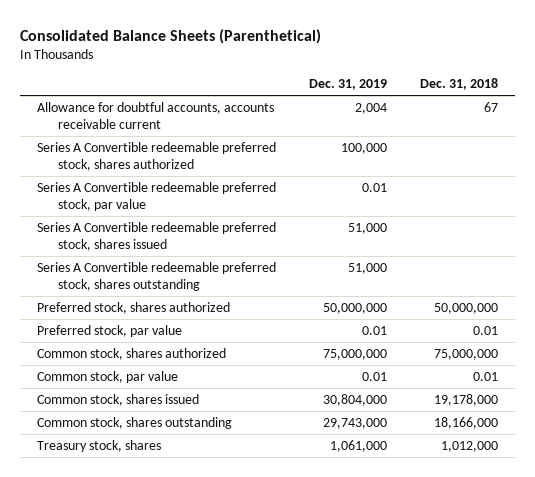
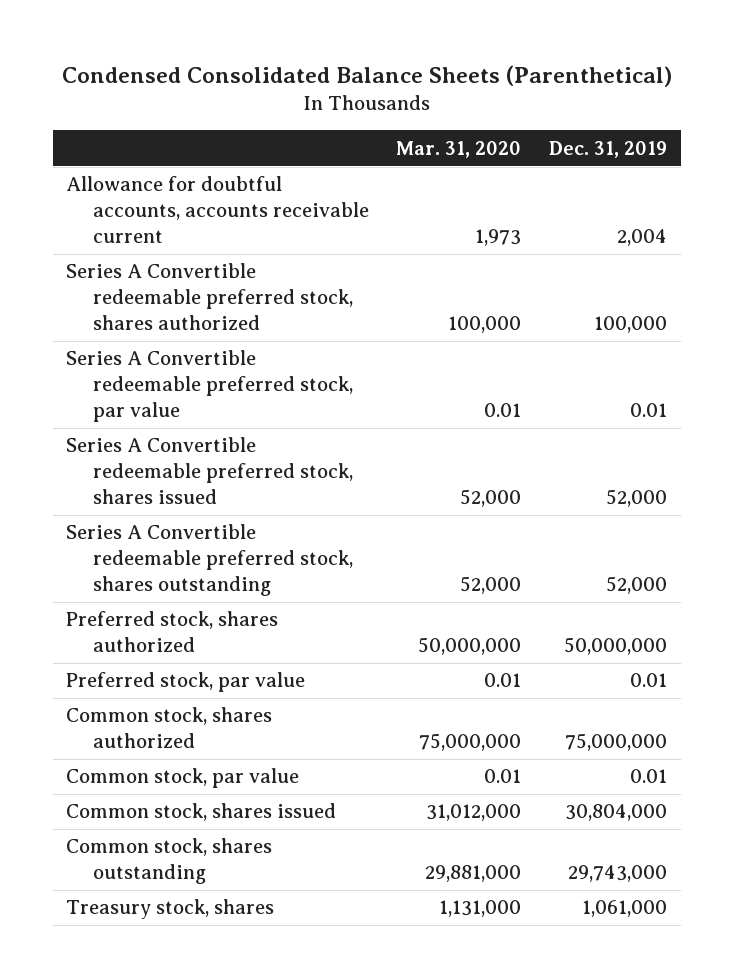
[20,28,322,44] Consolidated Balance Sheets (Parenthetical) -> [61,65,672,88] Condensed Consolidated Balance Sheets (Parenthetical)
[420,77,499,90] Dec. 31, 2018 -> none
none -> [396,140,522,158] Mar. 31, 2020
[348,222,388,234] 51,000 -> [606,489,668,508] 52,000
[348,262,388,274] 51,000 -> [606,576,668,595] 52,000

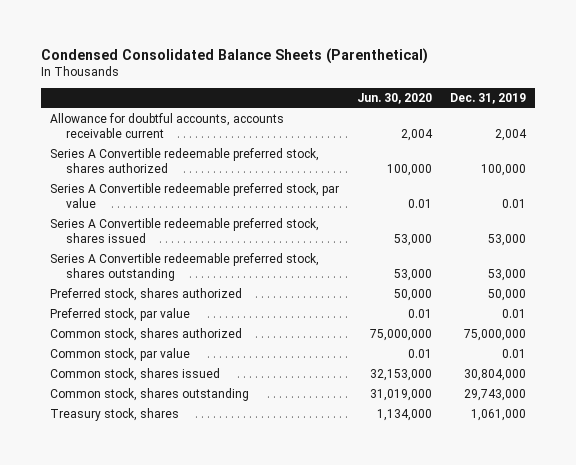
[396,140,522,158] Mar. 31, 2020 -> none
none -> [357,93,433,105] Jun. 30, 2020
[606,489,668,508] 52,000 -> [487,234,526,247] 53,000
[606,576,668,595] 52,000 -> [487,269,526,282] 53,000
[564,637,668,656] 50,000,000 -> [487,289,526,302] 50,000

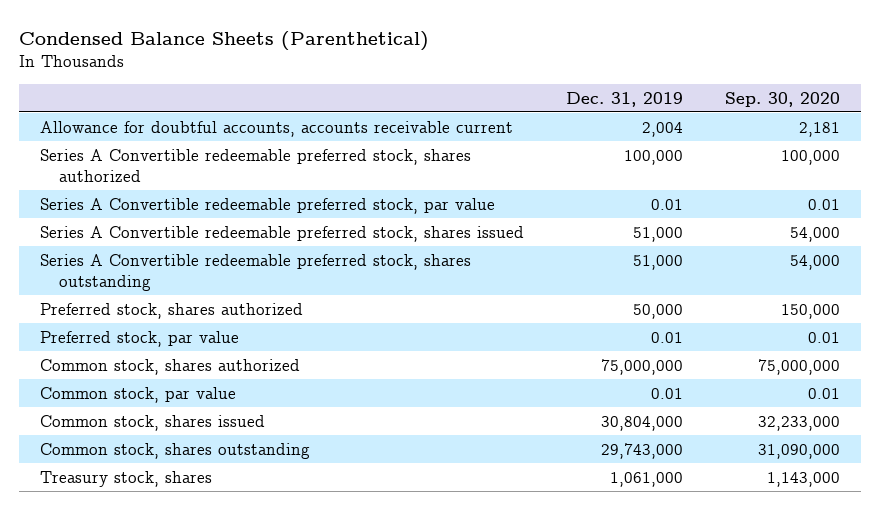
[41,47,429,64] Condensed Consolidated Balance Sheets (Parenthetical) -> [19,31,430,52] Condensed Balance Sheets (Parenthetical)
[357,93,433,105] Jun. 30, 2020 -> none
none -> [724,91,840,107] Sep. 30, 2020
[487,234,526,247] 53,000 -> [633,226,684,242] 51,000
[487,269,526,282] 53,000 -> [633,254,684,270] 51,000

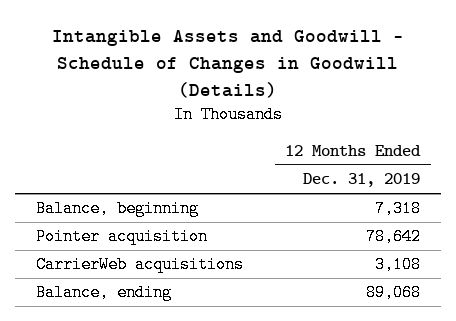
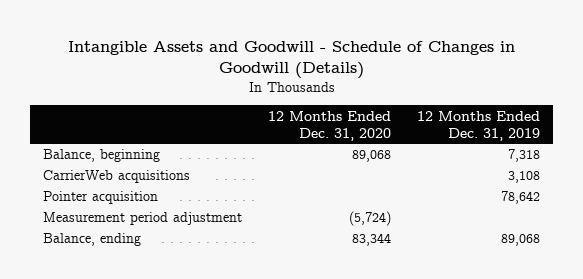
none -> [268,110,392,141] 12 Months Ended Dec. 31, 2020
[36,228,209,246] Pointer acquisition -> [43,191,159,205] Pointer acquisition
none -> [43,212,243,226] Measurement period adjustment

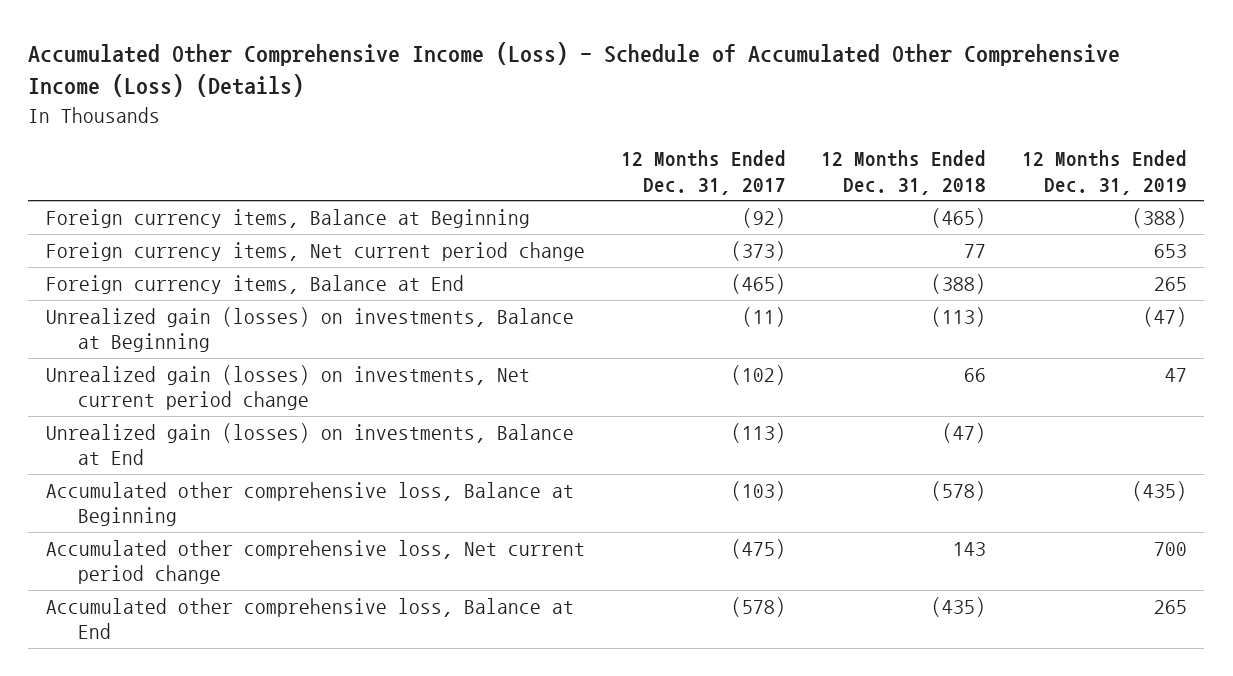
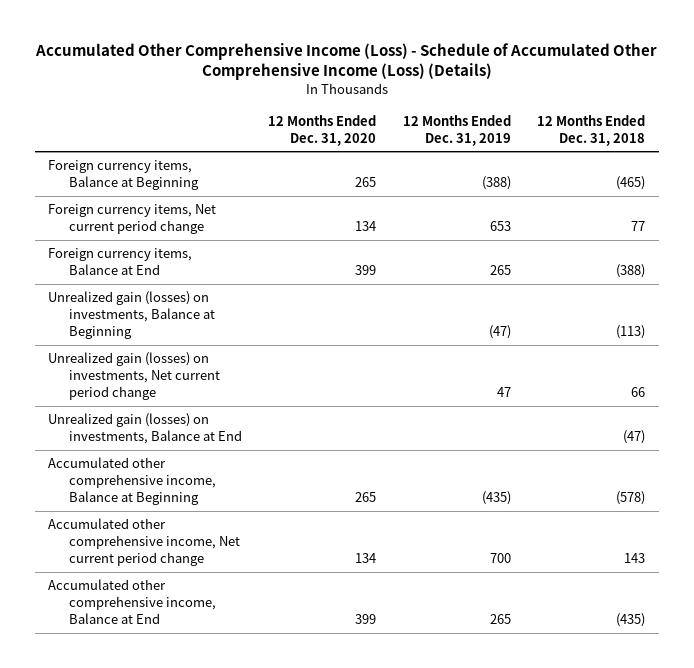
[620,150,786,195] 12 Months Ended Dec. 31, 2017 -> none
none -> [268,114,377,146] 12 Months Ended Dec. 31, 2020
[46,482,575,527] Accumulated other comprehensive loss, Balance at Beginning -> [48,457,216,506] Accumulated other comprehensive income, Balance at Beginning
[46,540,586,585] Accumulated other comprehensive loss, Net current period change -> [48,518,240,567] Accumulated other comprehensive income, Net current period change
[46,598,575,640] Accumulated other comprehensive loss, Balance at End -> [48,579,216,625] Accumulated other comprehensive income, Balance at End

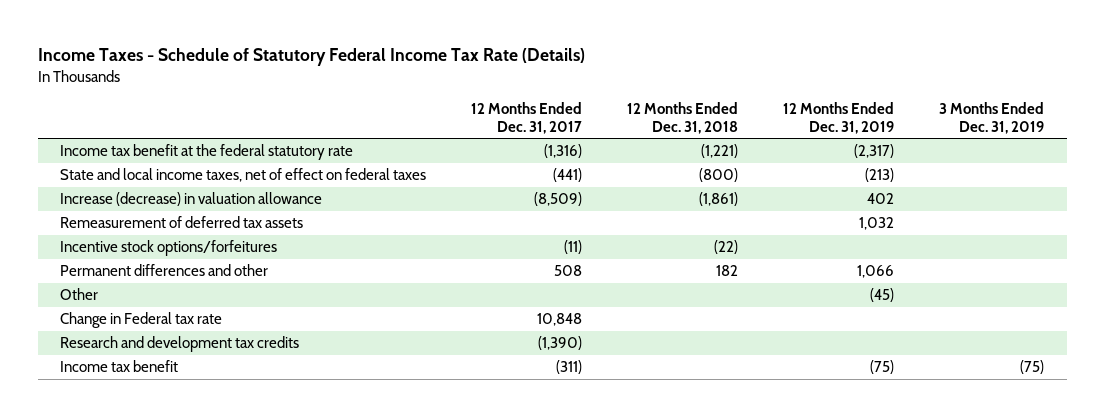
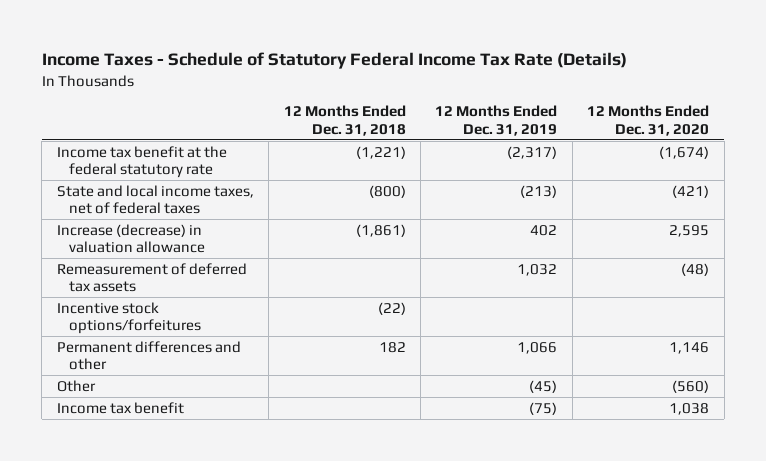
[471,101,583,134] 12 Months Ended Dec. 31, 2017 -> none
[939,101,1045,134] 3 Months Ended Dec. 31, 2019 -> none
none -> [587,105,710,136] 12 Months Ended Dec. 31, 2020
[60,168,427,183] State and local income taxes, net of effect on federal taxes -> [56,184,254,215] State and local income taxes, net of federal taxes
[60,312,223,329] Change in Federal tax rate -> none
[60,336,300,353] Research and development tax credits -> none

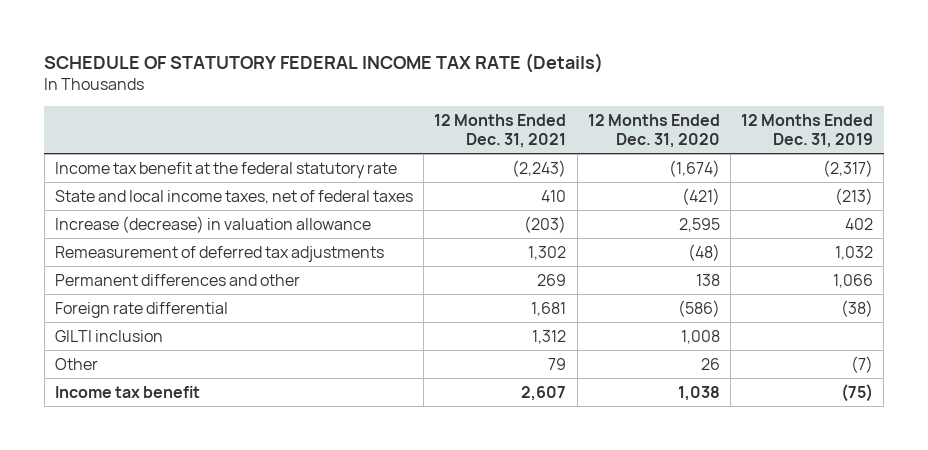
[41,52,627,70] Income Taxes - Schedule of Statutory Federal Income Tax Rate (Details) -> [44,52,604,73] SCHEDULE OF STATUTORY FEDERAL INCOME TAX RATE (Details)
[283,105,406,136] 12 Months Ended Dec. 31, 2018 -> none
none -> [434,113,567,149] 12 Months Ended Dec. 31, 2021
[56,301,202,335] Incentive stock options/forfeitures -> none
[56,262,247,293] Remeasurement of deferred tax assets -> [55,245,385,262] Remeasurement of deferred tax adjustments
[669,341,710,354] 1,146 -> [695,273,720,286] 138
none -> [55,301,229,318] Foreign rate differential
none -> [55,329,164,342] GILTI inclusion
[529,379,558,393] (45) -> [850,355,873,373] (7)
[672,379,710,393] (560) -> [700,357,720,370] 26

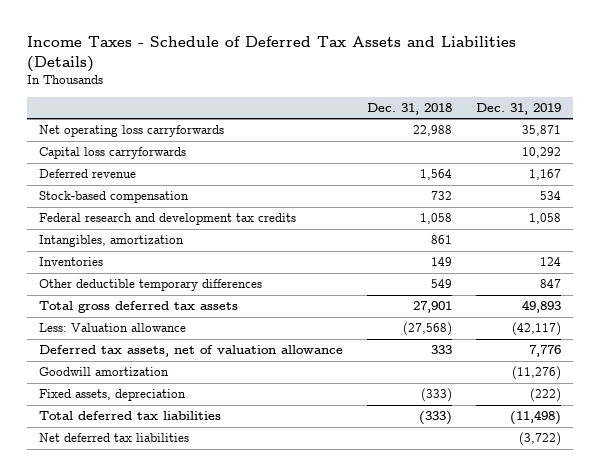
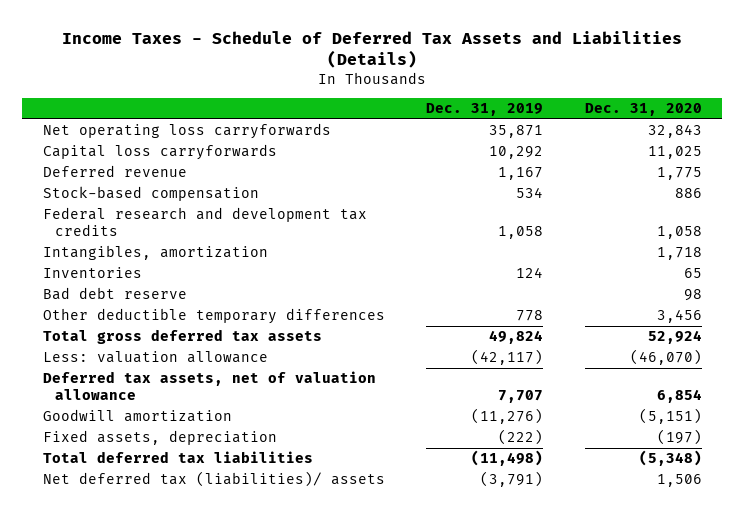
[366,102,452,115] Dec. 31, 2018 -> none
none -> [584,103,702,117] Dec. 31, 2020
none -> [43,287,188,301] Bad debt reserve
[539,279,561,289] 847 -> [516,310,544,322] 778
[521,300,561,314] 49,893 -> [489,330,544,345] 49,824
[38,323,186,333] Less: Valuation allowance -> [43,351,269,364] Less: valuation allowance
[528,345,561,358] 7,776 -> [498,390,544,404] 7,707
[38,433,189,443] Net deferred tax liabilities -> [43,471,386,488] Net deferred tax (liabilities)/ assets
[518,432,561,447] (3,722) -> [480,471,544,488] (3,791)

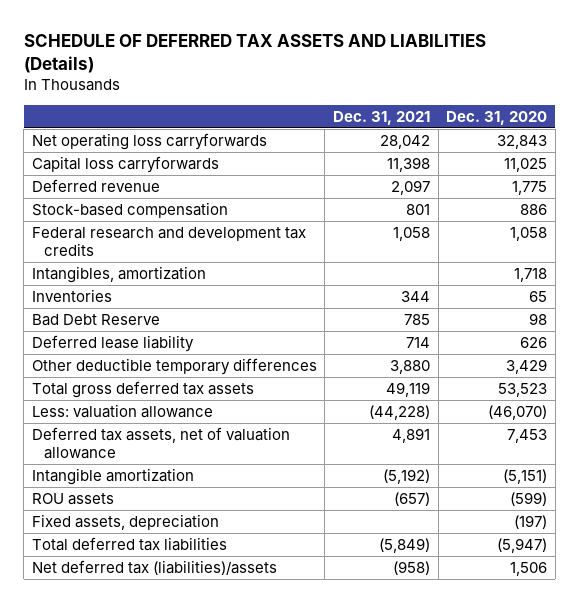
[62,30,683,69] Income Taxes - Schedule of Deferred Tax Assets and Liabilities (Details) -> [23,33,486,73] SCHEDULE OF DEFERRED TAX ASSETS AND LIABILITIES (Details)
[426,103,544,117] Dec. 31, 2019 -> none
none -> [333,110,431,125] Dec. 31, 2021
[43,287,188,301] Bad debt reserve -> [31,313,160,326] Bad Debt Reserve
none -> [31,334,194,352] Deferred lease liability
[656,309,702,324] 3,456 -> [506,358,548,374] 3,429
[647,330,702,345] 52,924 -> [498,382,548,397] 53,523
[656,389,702,404] 6,854 -> [507,428,548,443] 7,453
[43,409,233,423] Goodwill amortization -> [31,467,194,485] Intangible amortization
none -> [31,492,114,505] ROU assets
[638,450,702,467] (5,348) -> [497,537,548,553] (5,947)
[43,471,386,488] Net deferred tax (liabilities)/ assets -> [31,559,277,575] Net deferred tax (liabilities)/assets

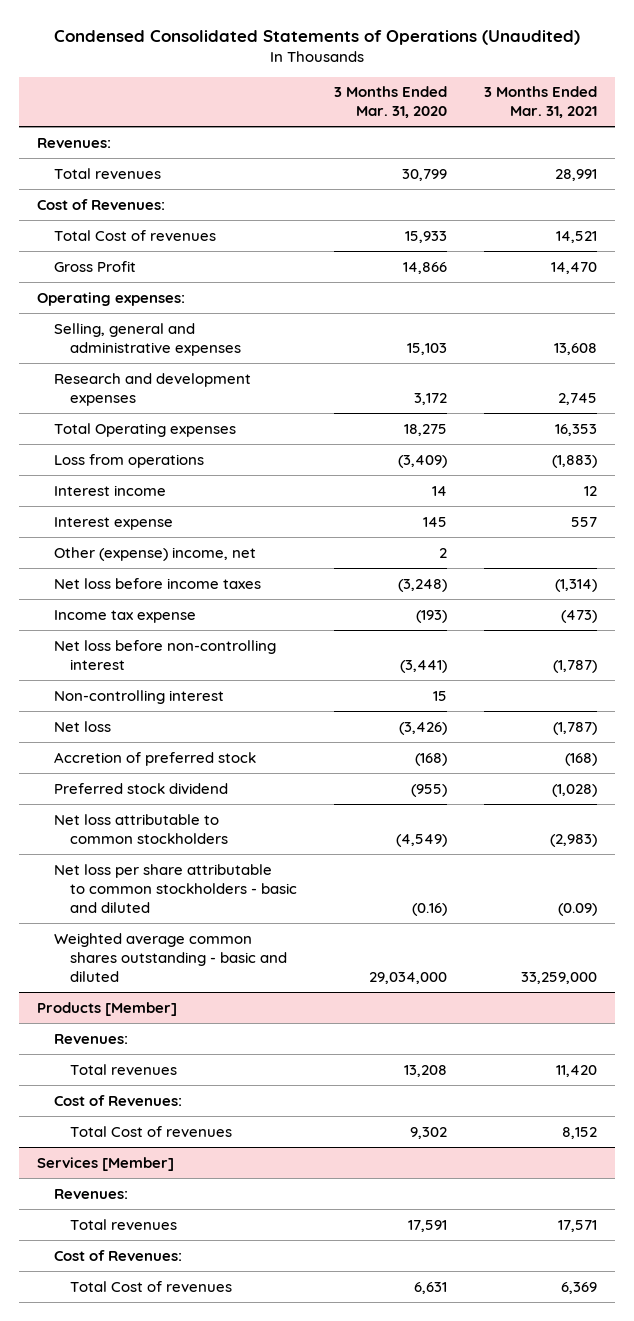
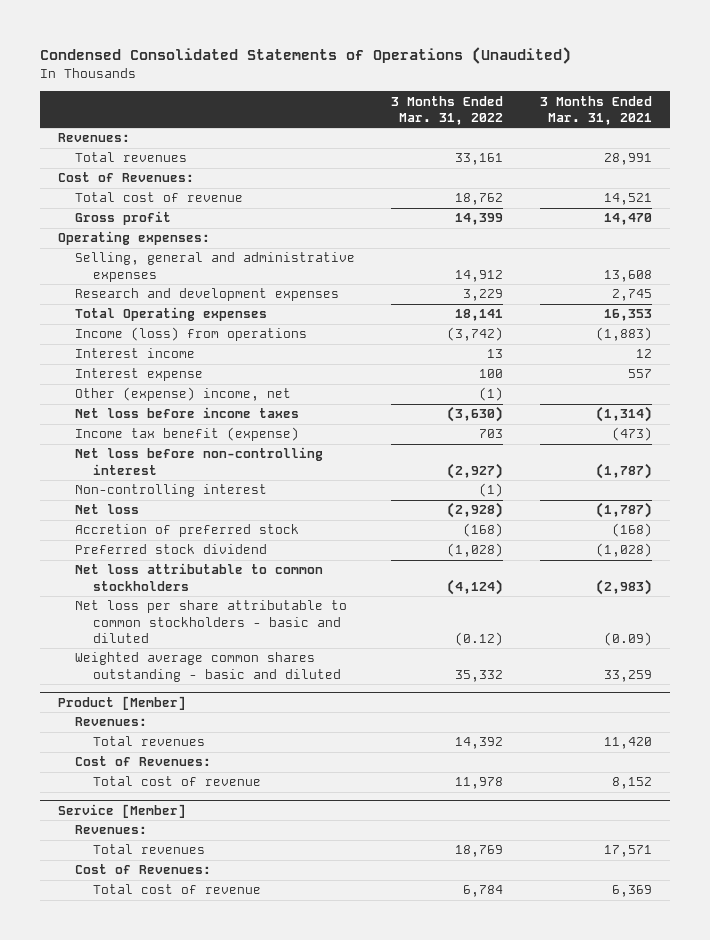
[333,86,447,119] 3 Months Ended Mar. 31, 2020 -> none
none -> [391,95,504,126] 3 Months Ended Mar. 31, 2022
[53,229,216,241] Total Cost of revenues -> [75,192,244,203] Total cost of revenue
[53,260,136,272] Gross Profit -> [75,211,172,226] Gross profit
[53,453,204,468] Loss from operations -> [75,327,308,342] Income (loss) from operations
[53,609,196,623] Income tax expense -> [75,427,300,442] Income tax benefit (expense)
[520,971,597,984] 33,259,000 -> [603,669,652,682] 33,259
[37,1001,178,1016] Products [Member] -> [57,695,186,710] Product [Member]
[70,1125,233,1137] Total Cost of revenues -> [92,776,261,787] Total cost of revenue
[37,1156,175,1171] Services [Member] -> [57,803,186,818] Service [Member]
[70,1280,233,1292] Total Cost of revenues -> [92,884,261,895] Total cost of revenue

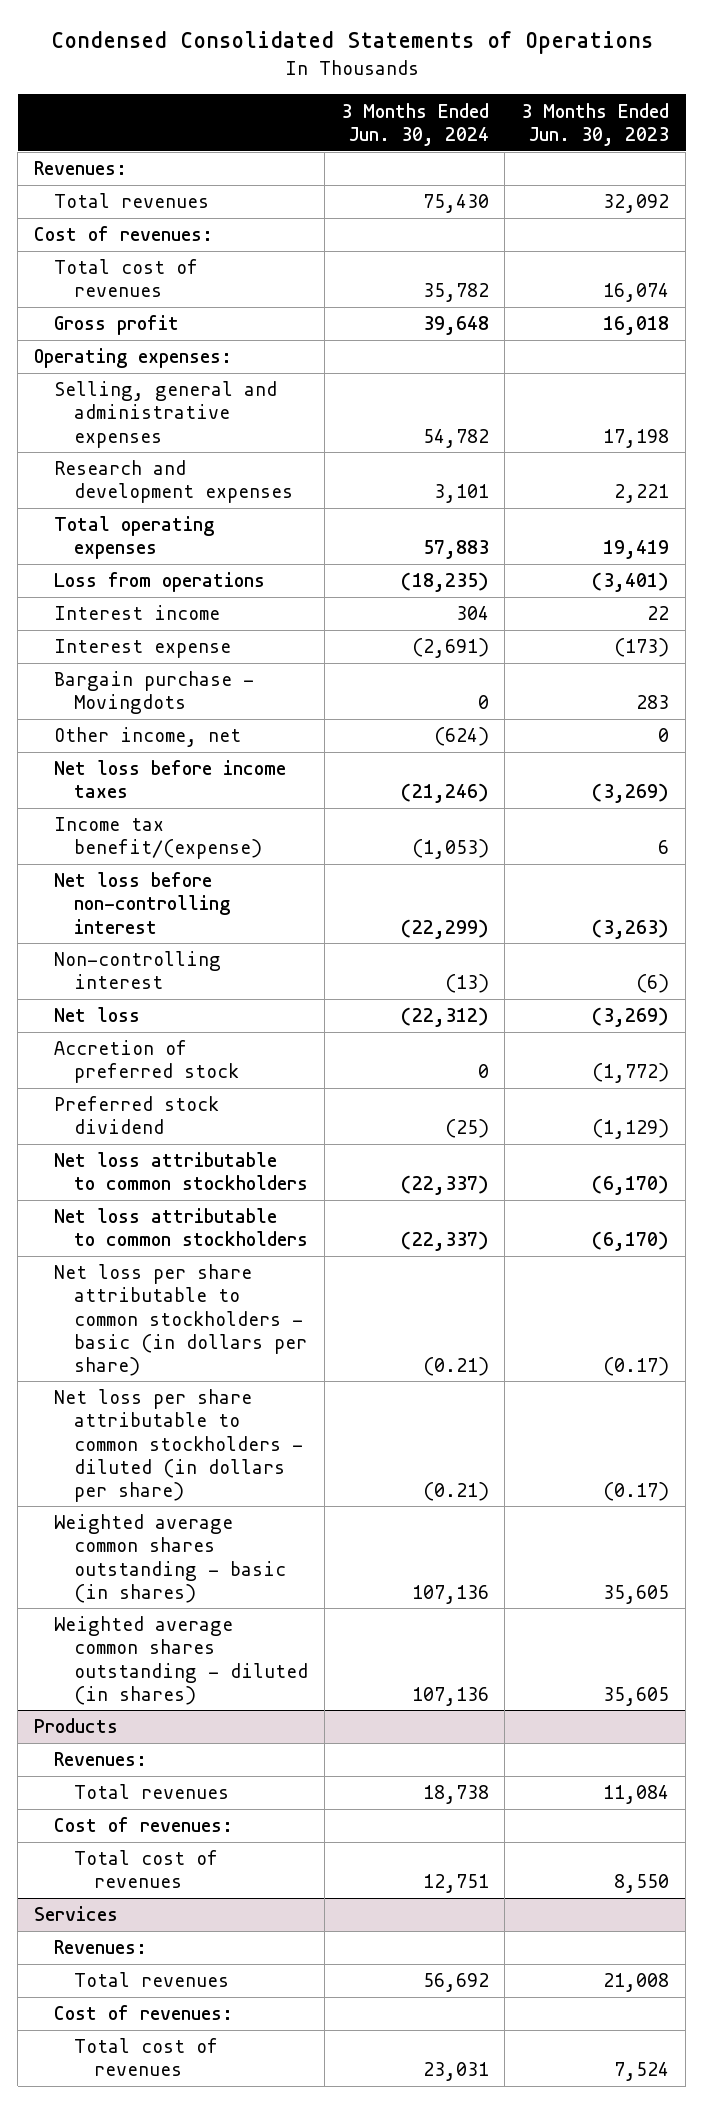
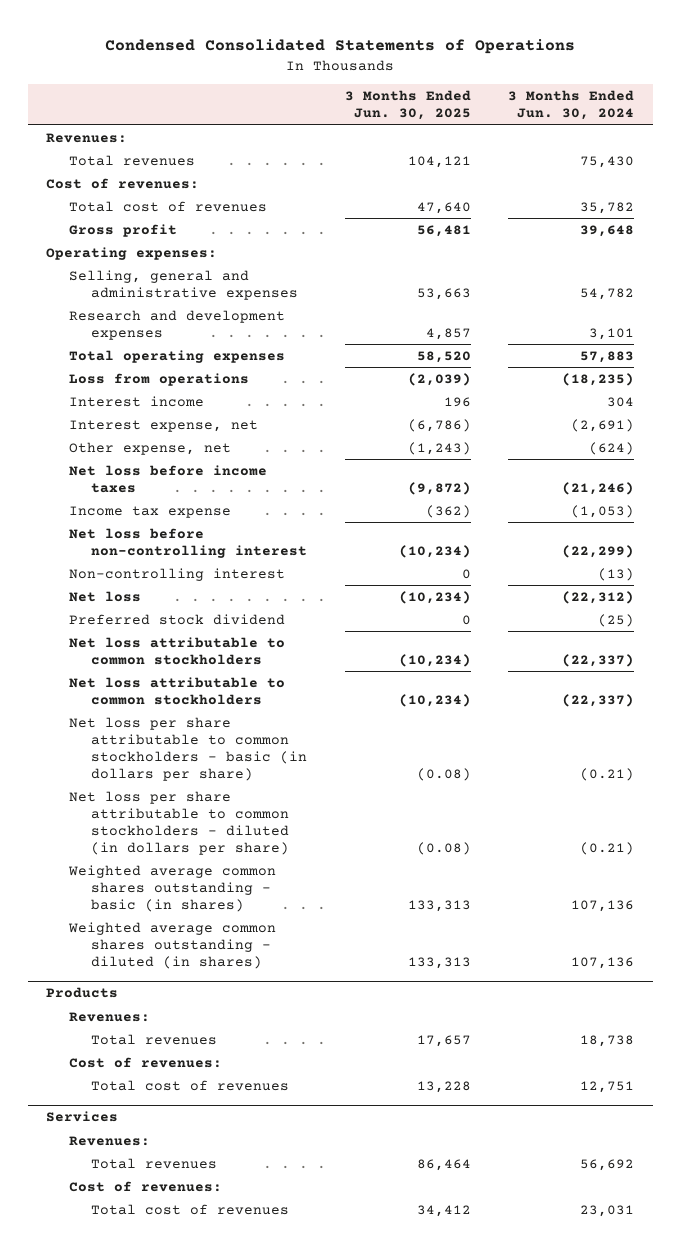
[521,102,670,146] 3 Months Ended Jun. 30, 2023 -> none
none -> [344,90,471,121] 3 Months Ended Jun. 30, 2025
[53,671,254,715] Bargain purchase - Movingdots -> none
[53,639,231,659] Interest expense -> [68,419,258,432] Interest expense, net
[53,727,241,748] Other income, net -> [68,441,231,455] Other expense, net
[53,817,262,860] Income tax benefit/(expense) -> [68,505,231,518] Income tax expense
[53,1040,239,1084] Accretion of preferred stock -> none

